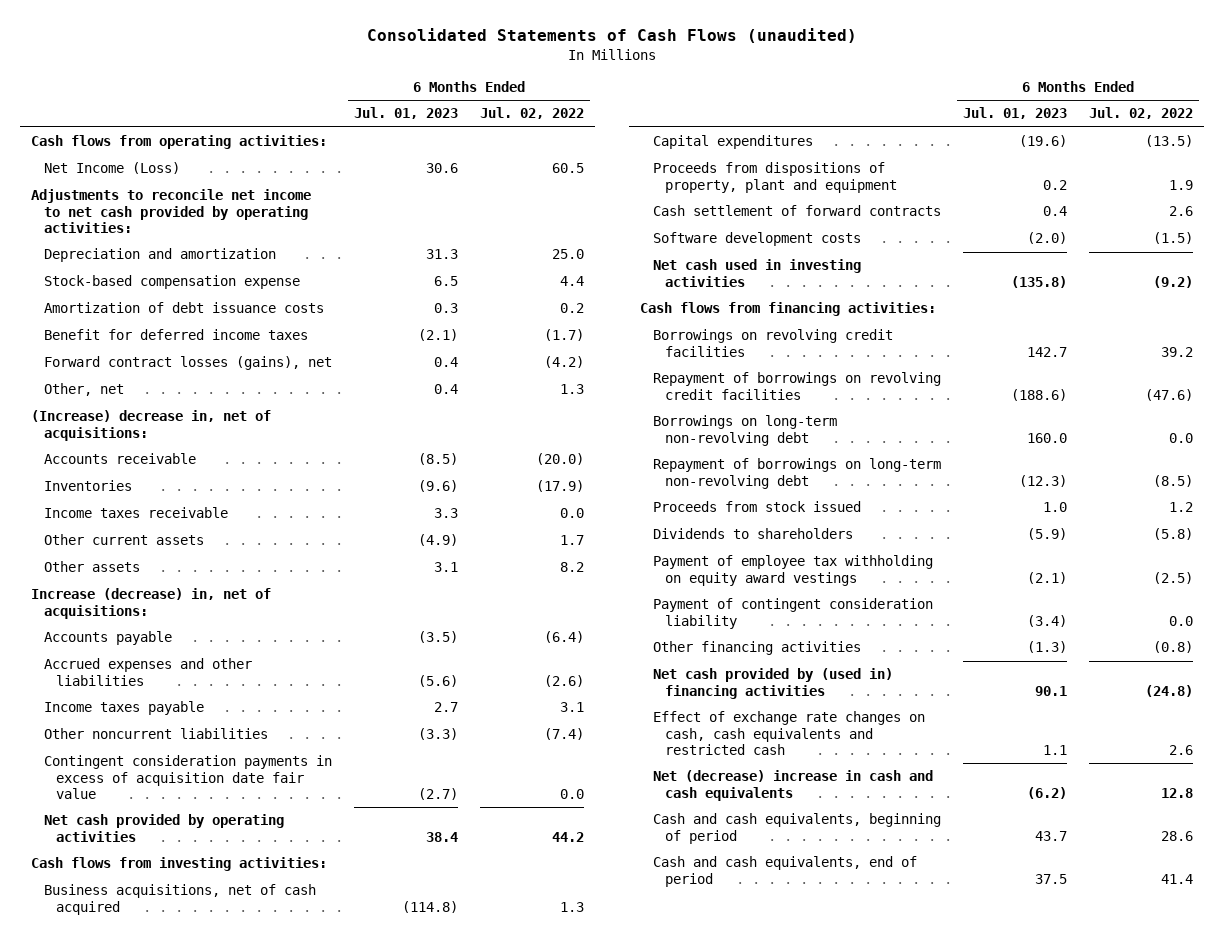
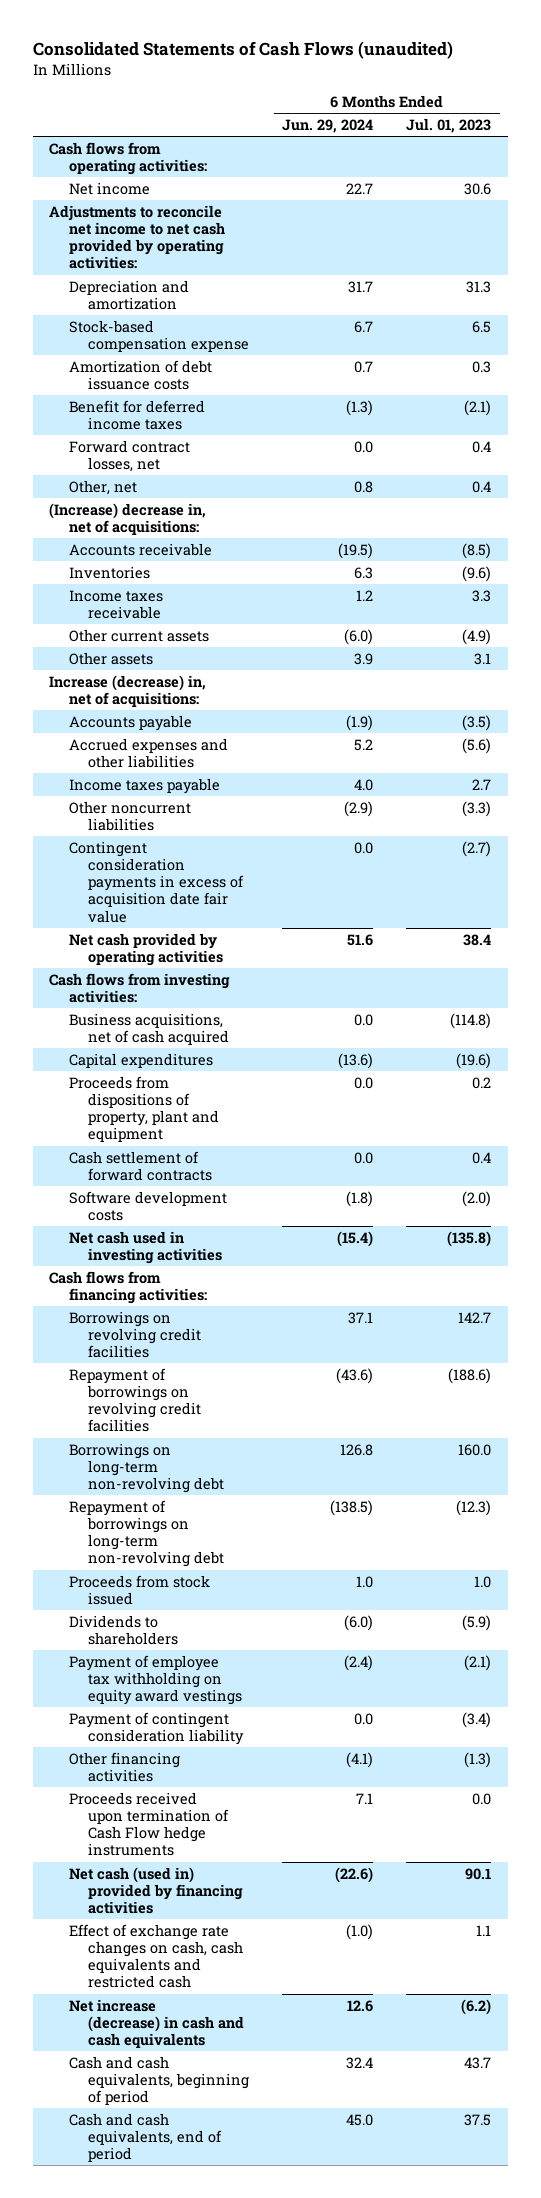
[480,107,585,120] Jul. 02, 2022 -> none
none -> [282,118,374,133] Jun. 29, 2024
[43,162,180,175] Net Income (Loss) -> [68,181,150,195] Net income
[43,356,332,371] Forward contract losses (gains), net -> [68,439,190,473] Forward contract losses, net
none -> [68,1791,230,1857] Proceeds received upon termination of Cash Flow hedge instruments
[652,668,893,699] Net cash provided by (used in) financing activities -> [68,1866,244,1915] Net cash (used in) provided by financing activities
[652,770,933,801] Net (decrease) increase in cash and cash equivalents -> [68,1998,245,2049] Net increase (decrease) in cash and cash equivalents

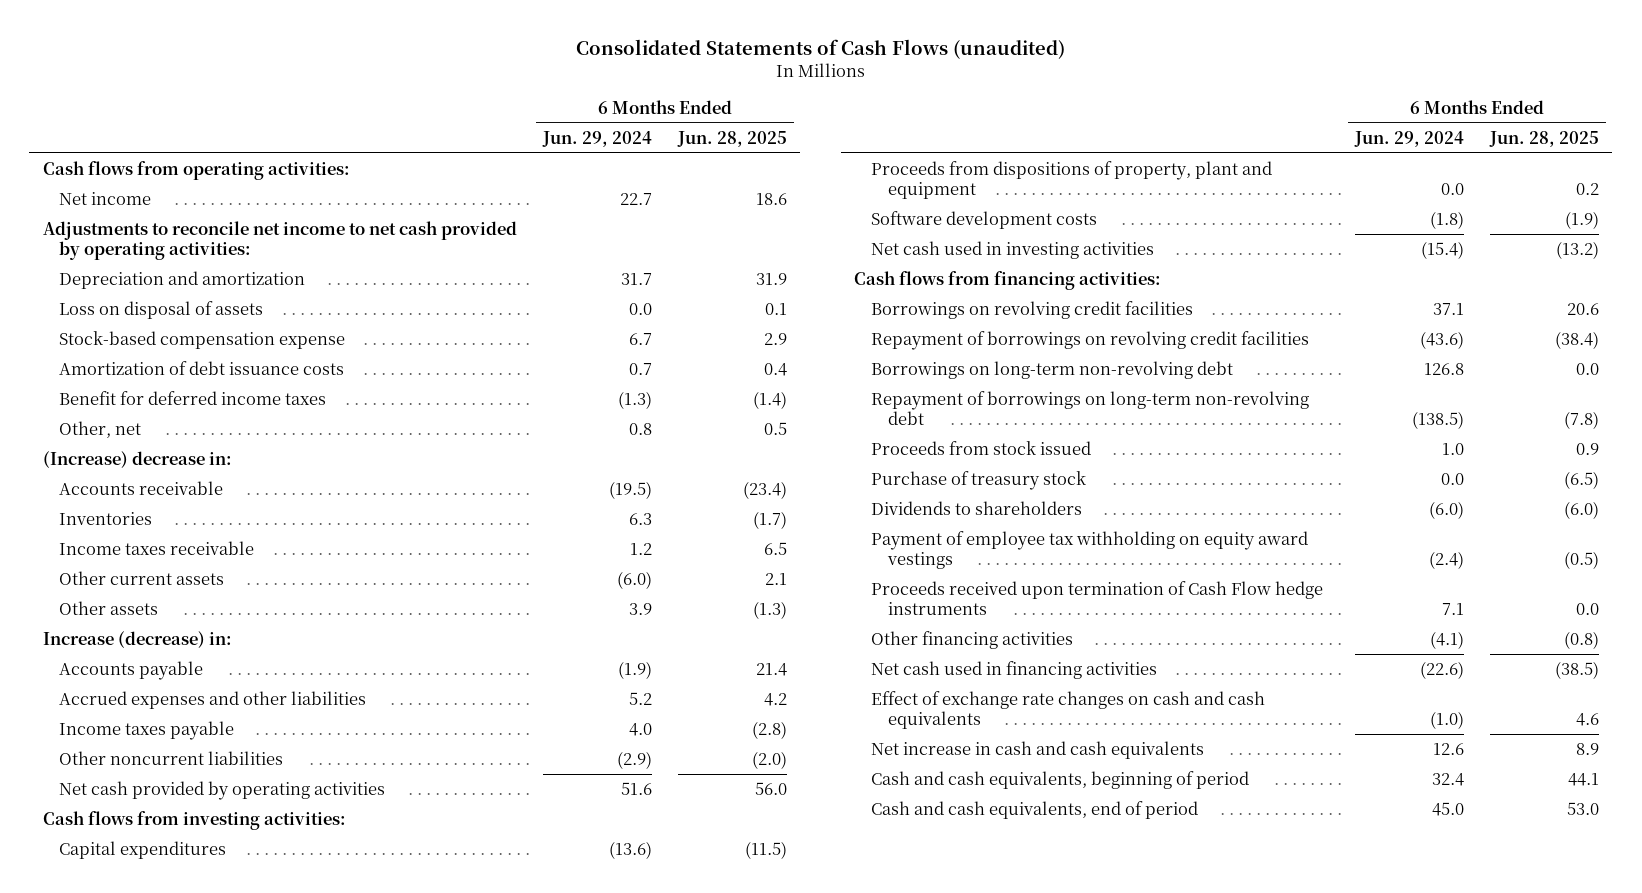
[406,117,492,133] Jul. 01, 2023 -> none
none -> [677,130,788,147] Jun. 28, 2025
none -> [59,300,264,319] Loss on disposal of assets
[68,439,190,473] Forward contract losses, net -> none
[49,502,207,536] (Increase) decrease in, net of acquisitions: -> [42,450,232,468] (Increase) decrease in:
[49,674,207,708] Increase (decrease) in, net of acquisitions: -> [42,630,232,648] Increase (decrease) in:
[68,840,245,923] Contingent consideration payments in excess of acquisition date fair value -> none
[68,1012,230,1046] Business acquisitions, net of cash acquired -> none
[68,1150,213,1182] Cash settlement of forward contracts -> none
none -> [871,470,1087,490] Purchase of treasury stock
[68,1711,245,1746] Payment of contingent consideration liability -> none
[68,1751,180,1783] Other financing activities -> [871,630,1074,649] Other financing activities
[68,1866,244,1915] Net cash (used in) provided by financing activities -> [871,660,1158,679] Net cash used in financing activities
[68,1923,244,1989] Effect of exchange rate changes on cash, cash equivalents and restricted cash -> [871,690,1266,730] Effect of exchange rate changes on cash and cash equivalents
[68,1998,245,2049] Net increase (decrease) in cash and cash equivalents -> [871,740,1205,759] Net increase in cash and cash equivalents

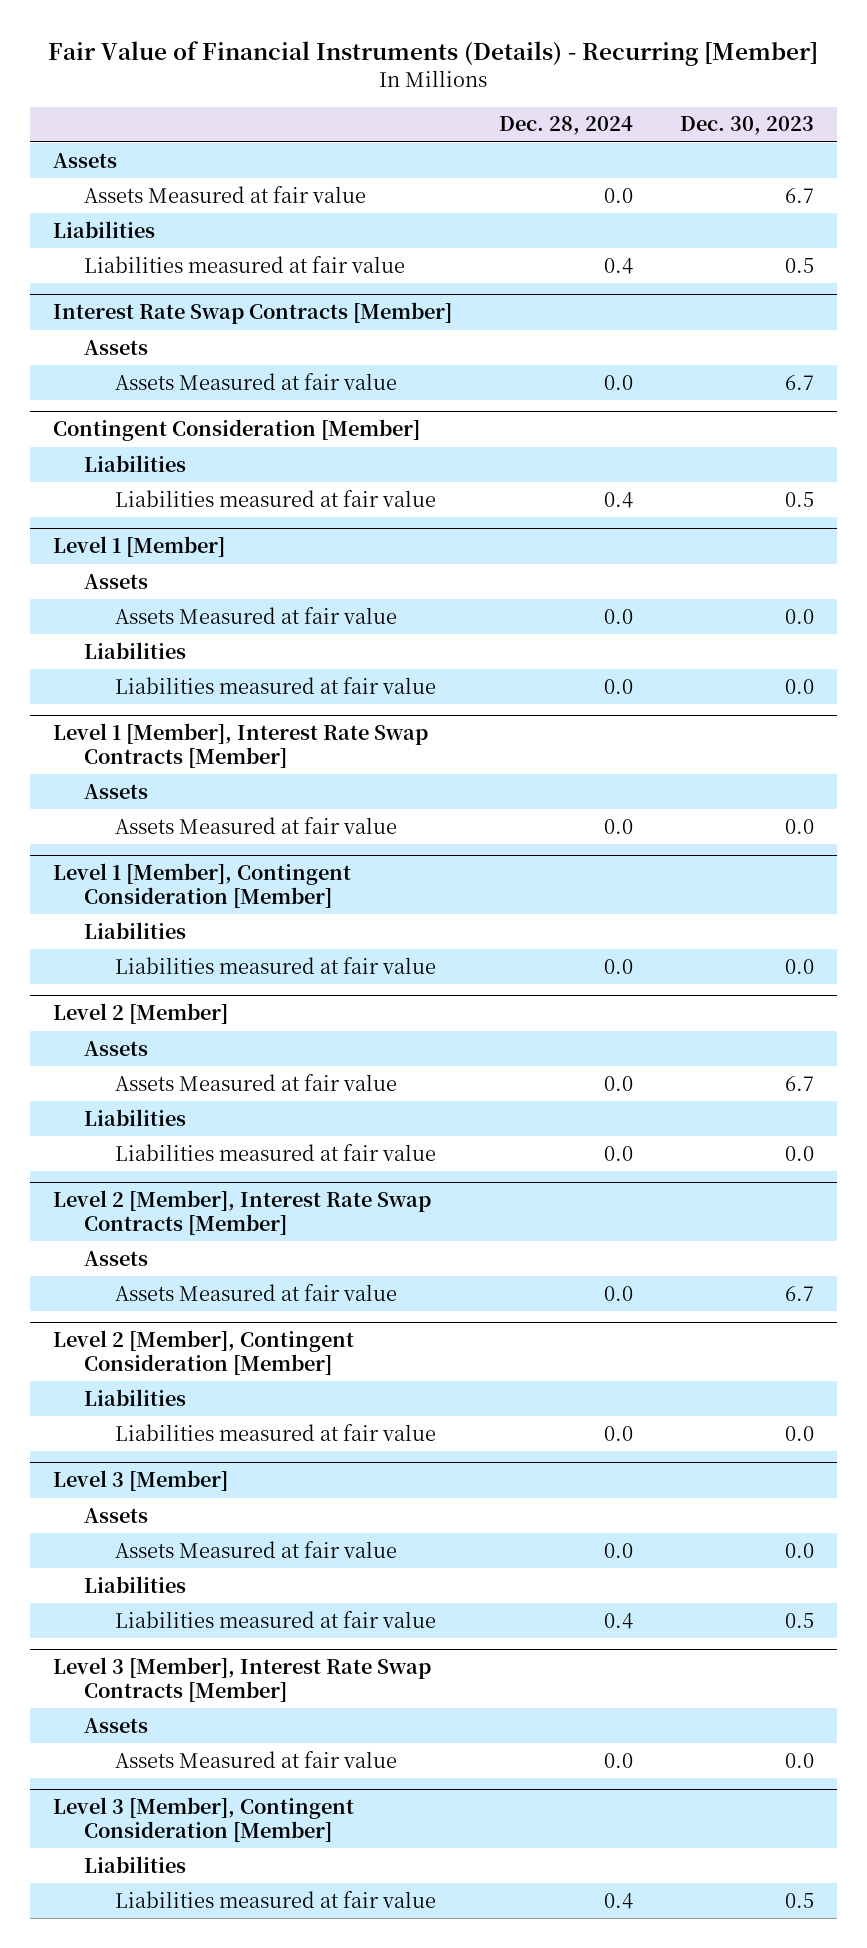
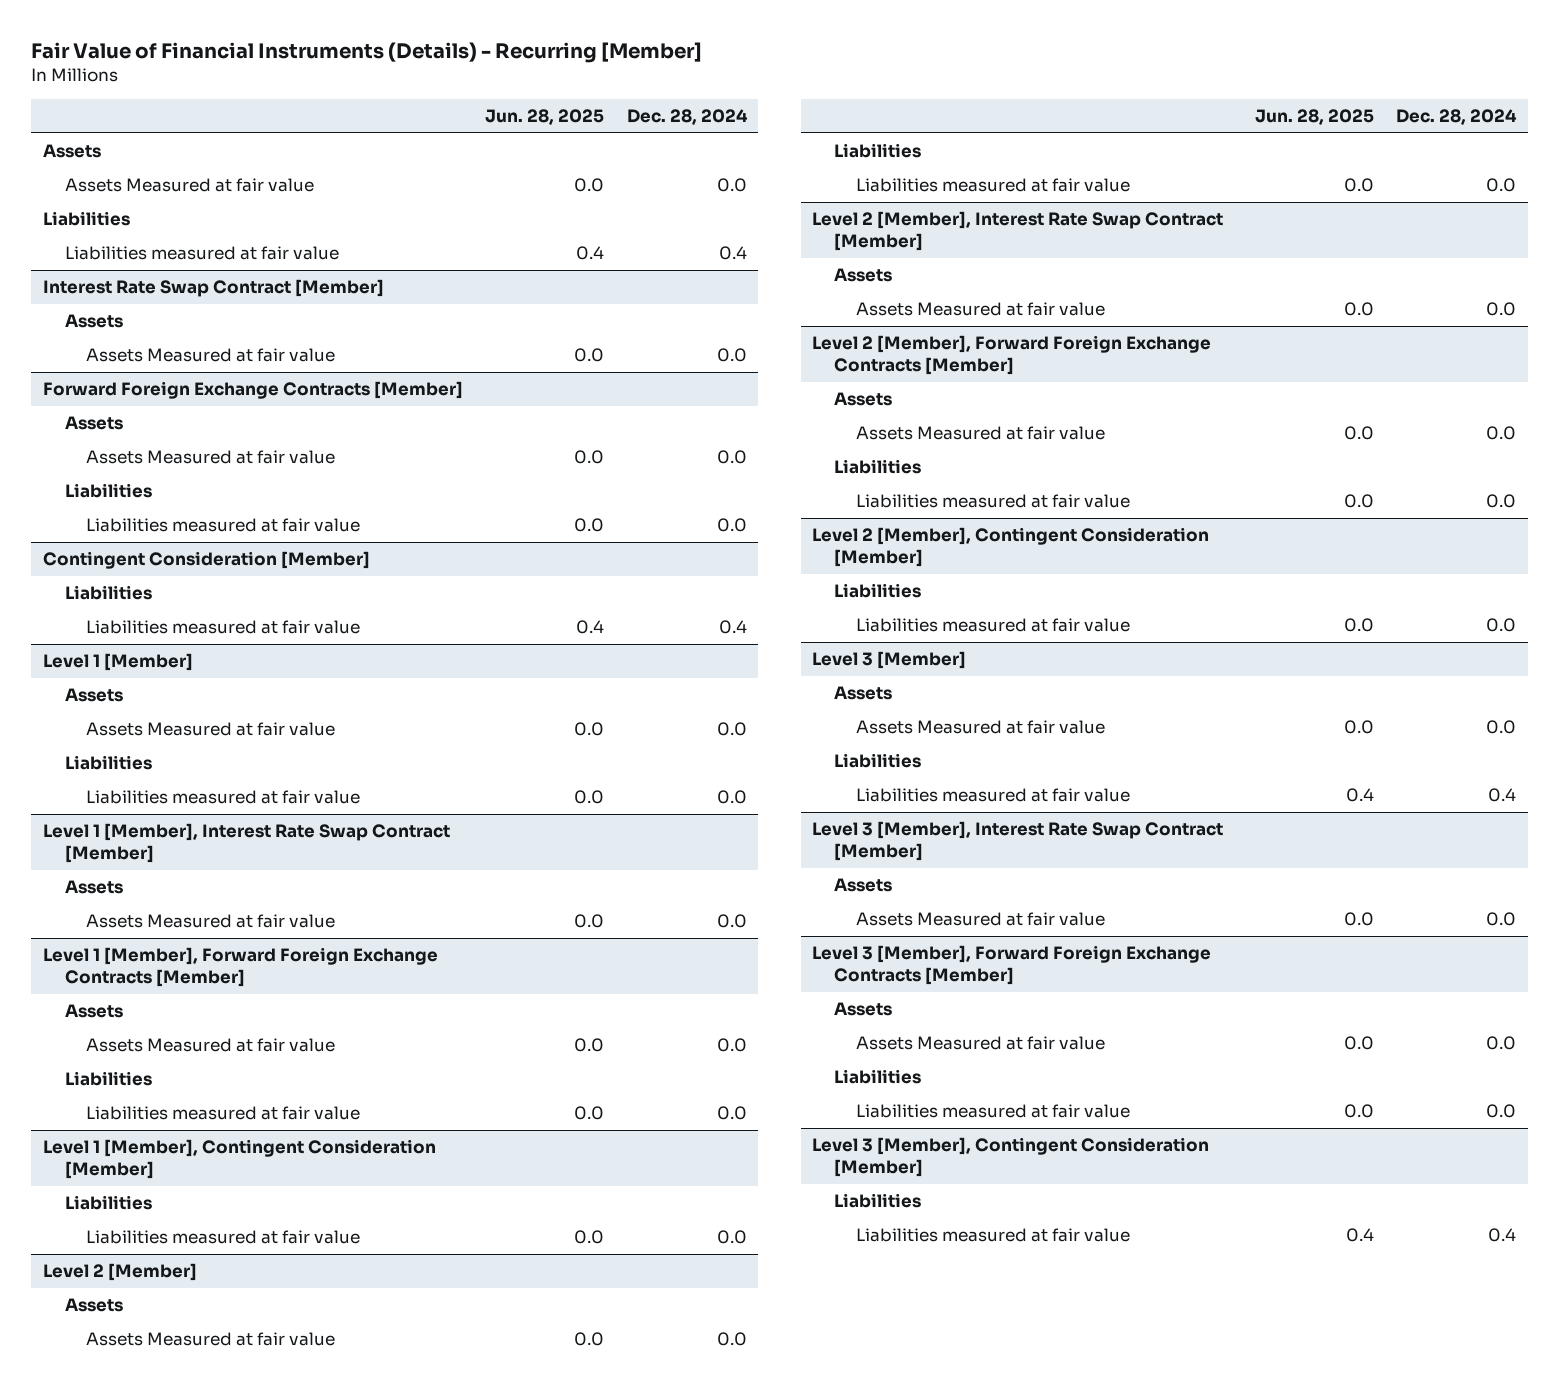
[679,116,814,136] Dec. 30, 2023 -> none
none -> [485,109,605,126] Jun. 28, 2025
[52,302,452,325] Interest Rate Swap Contracts [Member] -> [42,279,384,298] Interest Rate Swap Contract [Member]
none -> [42,381,463,400] Forward Foreign Exchange Contracts [Member]
none -> [64,416,123,431] Assets
none -> [86,450,336,465] Assets Measured at fair value
none -> [64,483,152,499] Liabilities
none -> [86,518,361,533] Liabilities measured at fair value
[52,723,428,768] Level 1 [Member], Interest Rate Swap Contracts [Member] -> [42,823,450,864] Level 1 [Member], Interest Rate Swap Contract [Member]
none -> [42,947,438,988] Level 1 [Member], Forward Foreign Exchange Contracts [Member]
none -> [64,1004,123,1019] Assets
none -> [86,1038,336,1053] Assets Measured at fair value
none -> [64,1071,152,1087] Liabilities
none -> [86,1106,361,1121] Liabilities measured at fair value
[52,1190,431,1235] Level 2 [Member], Interest Rate Swap Contracts [Member] -> [812,211,1224,252] Level 2 [Member], Interest Rate Swap Contract [Member]
none -> [812,335,1212,376] Level 2 [Member], Forward Foreign Exchange Contracts [Member]
none -> [834,392,893,407] Assets
none -> [856,426,1106,441] Assets Measured at fair value
none -> [834,459,922,475] Liabilities
none -> [856,494,1131,509] Liabilities measured at fair value
[52,1657,431,1702] Level 3 [Member], Interest Rate Swap Contracts [Member] -> [812,821,1224,862] Level 3 [Member], Interest Rate Swap Contract [Member]
none -> [812,945,1212,986] Level 3 [Member], Forward Foreign Exchange Contracts [Member]
none -> [834,1002,893,1017] Assets
none -> [856,1036,1106,1051] Assets Measured at fair value
none -> [834,1069,922,1085] Liabilities
none -> [856,1104,1131,1119] Liabilities measured at fair value

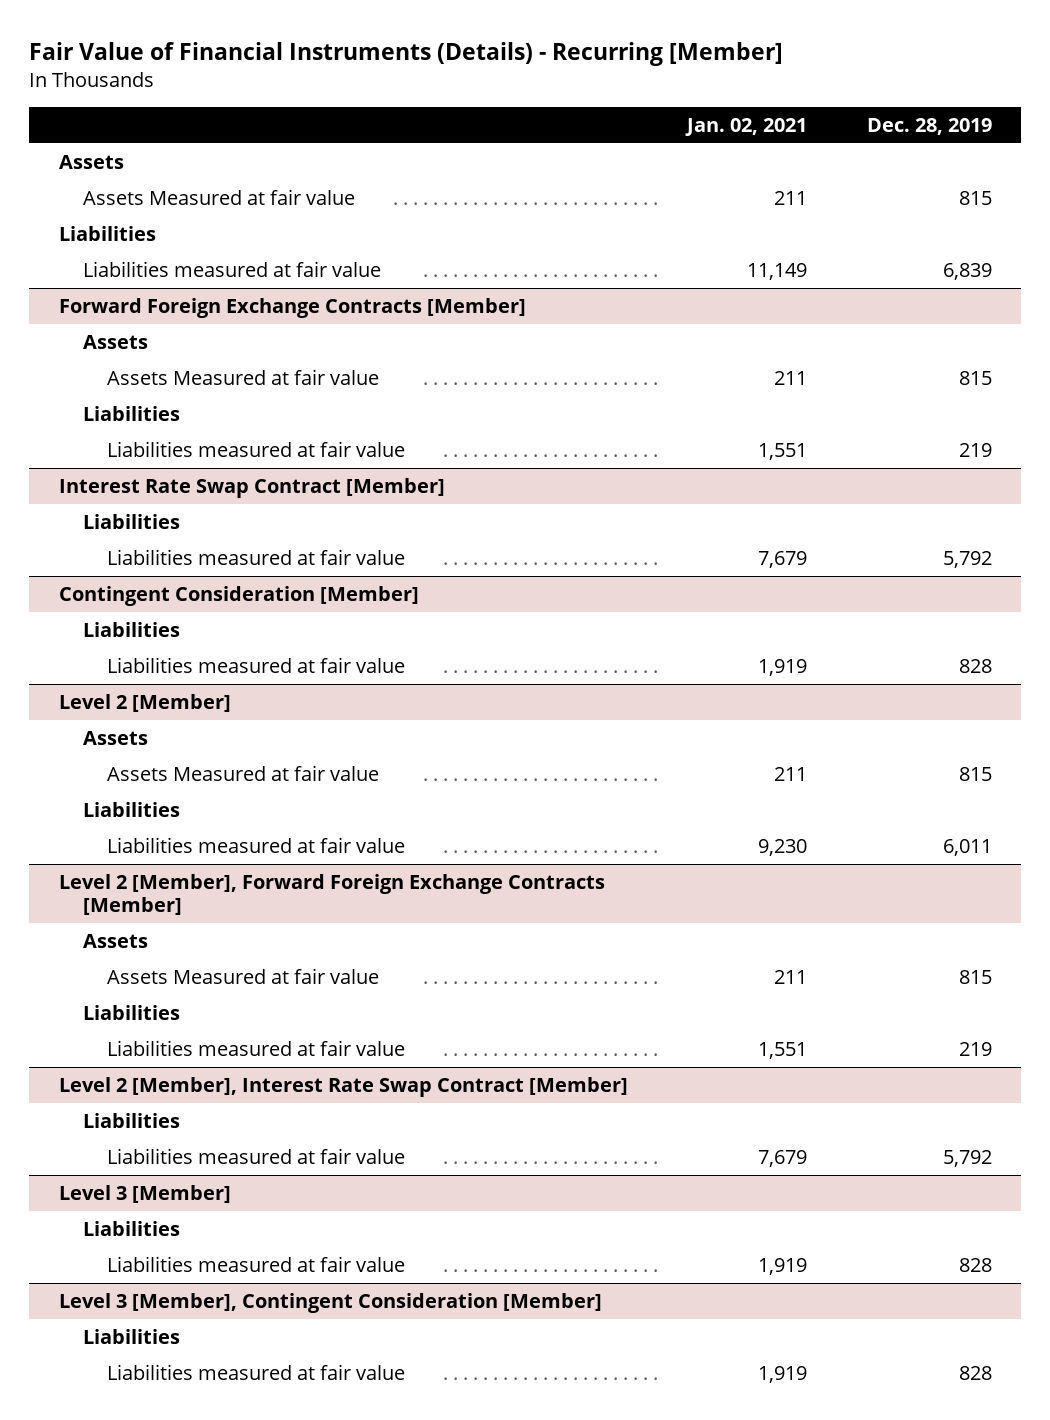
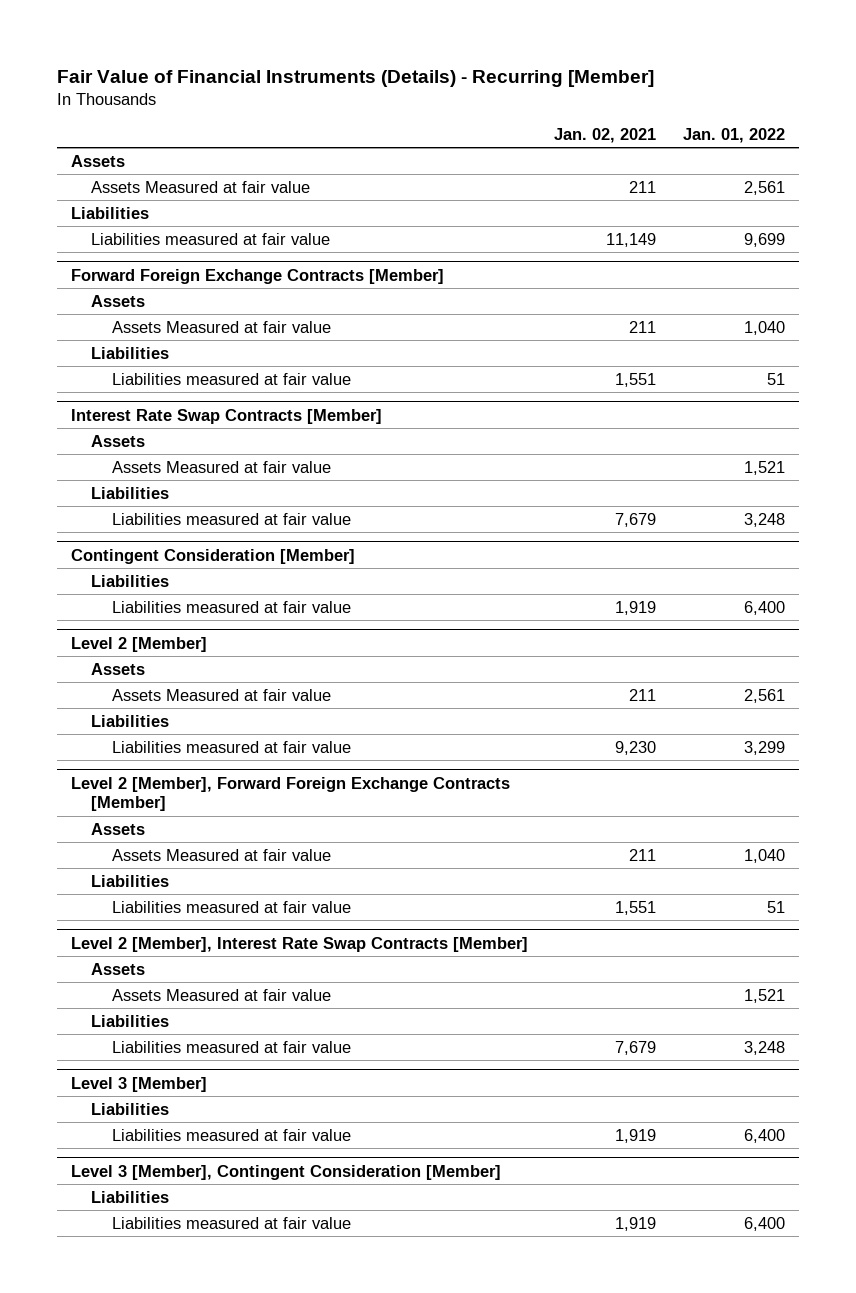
[866,117,992,135] Dec. 28, 2019 -> none
none -> [683,127,786,143] Jan. 01, 2022
[58,477,445,498] Interest Rate Swap Contract [Member] -> [70,408,382,424] Interest Rate Swap Contracts [Member]
none -> [91,434,146,447] Assets
none -> [111,460,331,473] Assets Measured at fair value
[58,1076,628,1097] Level 2 [Member], Interest Rate Swap Contract [Member] -> [70,936,528,952] Level 2 [Member], Interest Rate Swap Contracts [Member]
none -> [91,962,146,975] Assets
none -> [111,988,331,1001] Assets Measured at fair value

